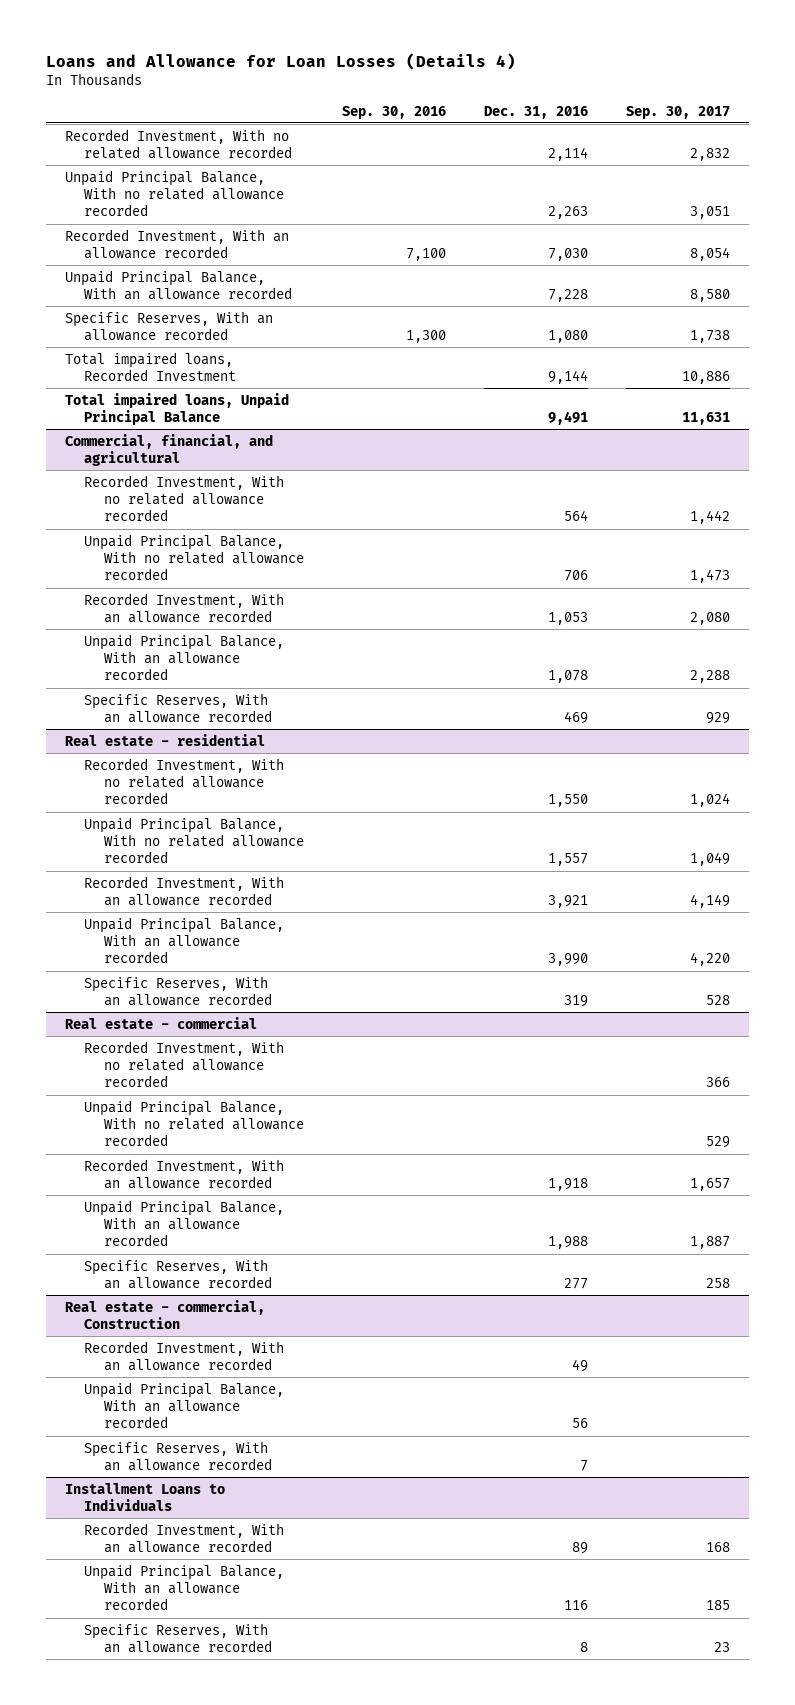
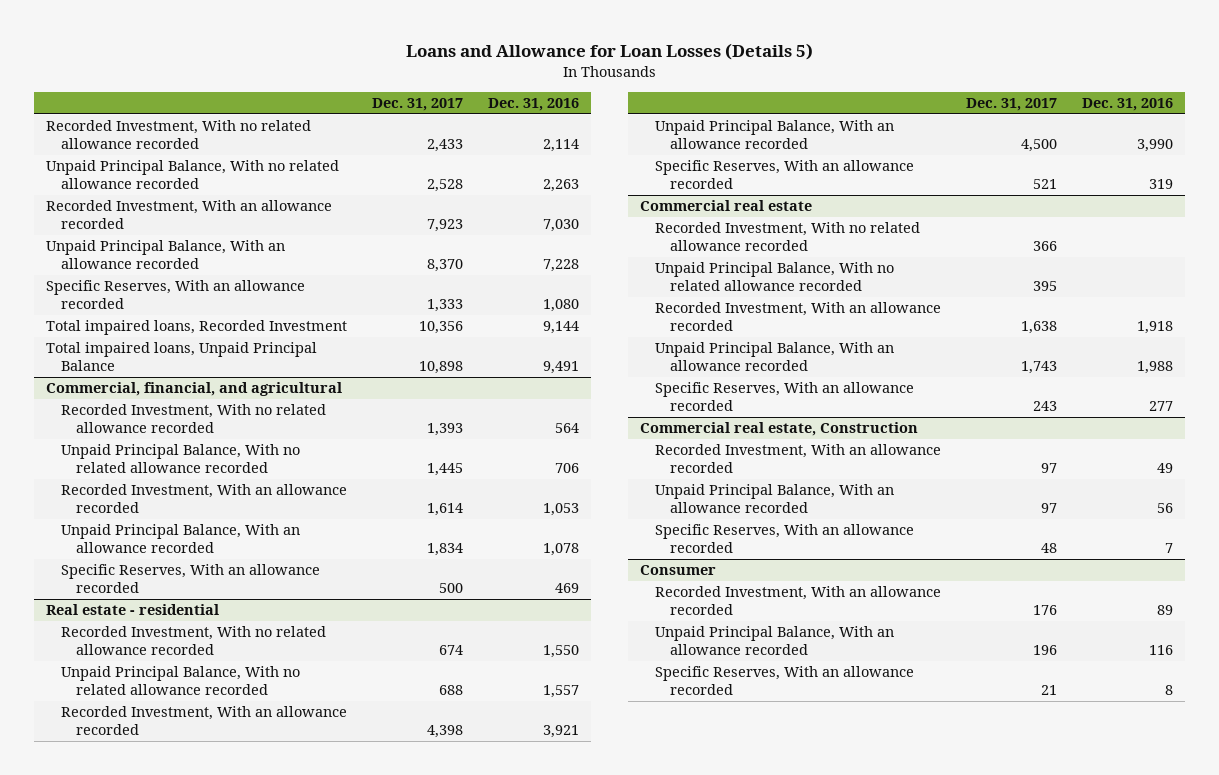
[46,53,517,71] Loans and Allowance for Loan Losses (Details 4) -> [405,42,813,60] Loans and Allowance for Loan Losses (Details 5)
[341,105,446,119] Sep. 30, 2016 -> none
[626,105,731,119] Sep. 30, 2017 -> none
none -> [372,97,464,111] Dec. 31, 2017
[65,1016,258,1029] Real estate - commercial -> [640,200,813,212] Commercial real estate
[65,1299,266,1330] Real estate - commercial, Construction -> [640,422,919,437] Commercial real estate, Construction
[65,1482,226,1512] Installment Loans to Individuals -> none
none -> [640,565,717,576] Consumer

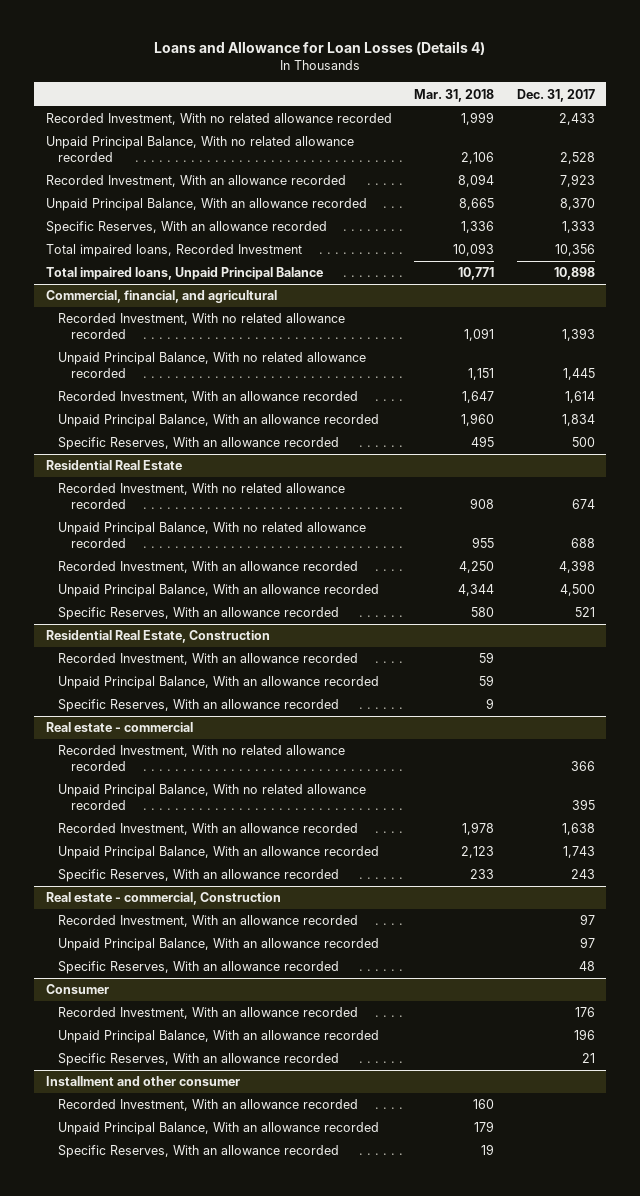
[405,42,813,60] Loans and Allowance for Loan Losses (Details 5) -> [154,41,486,56] Loans and Allowance for Loan Losses (Details 4)
[487,97,579,111] Dec. 31, 2016 -> none
none -> [414,88,495,102] Mar. 31, 2018
[46,604,220,616] Real estate - residential -> [45,460,182,471] Residential Real Estate
none -> [45,630,270,644] Residential Real Estate, Construction
none -> [58,653,359,666] Recorded Investment, With an allowance recorded
none -> [58,676,380,690] Unpaid Principal Balance, With an allowance recorded
none -> [58,699,340,713] Specific Reserves, With an allowance recorded
[640,200,813,212] Commercial real estate -> [45,722,193,733] Real estate - commercial
[640,422,919,437] Commercial real estate, Construction -> [45,892,281,906] Real estate - commercial, Construction
none -> [45,1076,240,1087] Installment and other consumer
none -> [58,1099,359,1112] Recorded Investment, With an allowance recorded
none -> [58,1122,380,1136] Unpaid Principal Balance, With an allowance recorded
none -> [58,1145,340,1159] Specific Reserves, With an allowance recorded

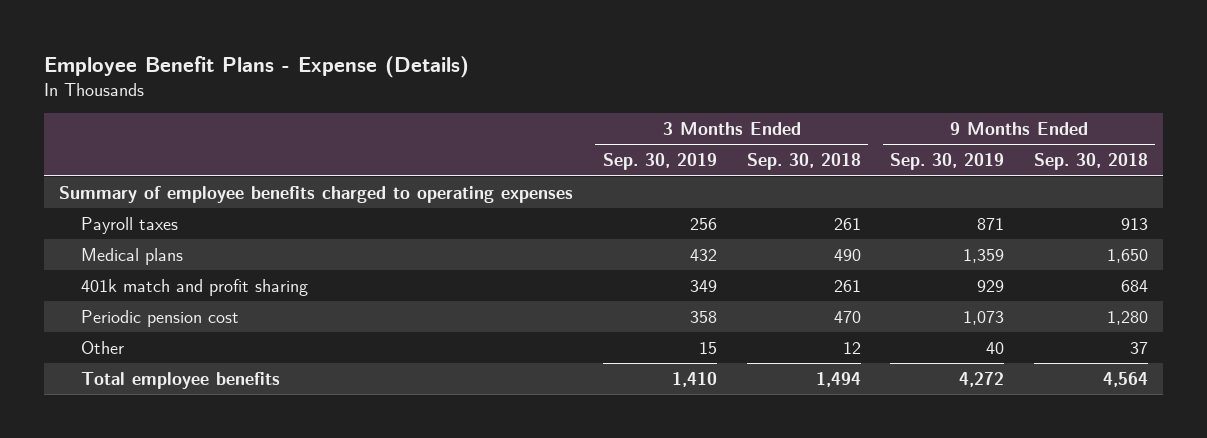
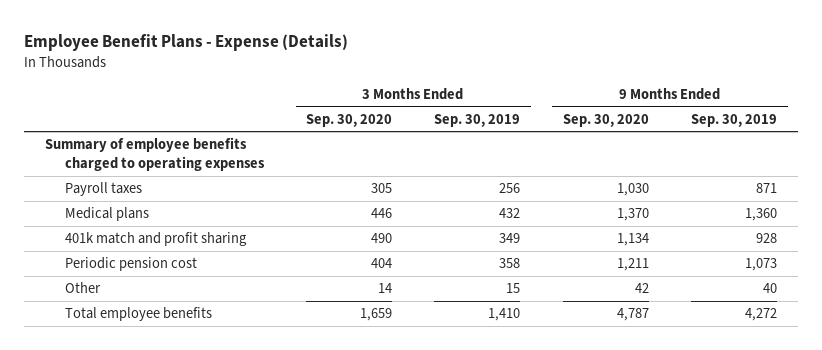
[746,153,861,171] Sep. 30, 2018 -> none
[1034,153,1149,171] Sep. 30, 2018 -> none
none -> [306,113,393,127] Sep. 30, 2020
none -> [562,113,649,127] Sep. 30, 2020
[963,248,1005,263] 1,359 -> [745,208,778,222] 1,360
[977,279,1005,292] 929 -> [756,233,778,244] 928

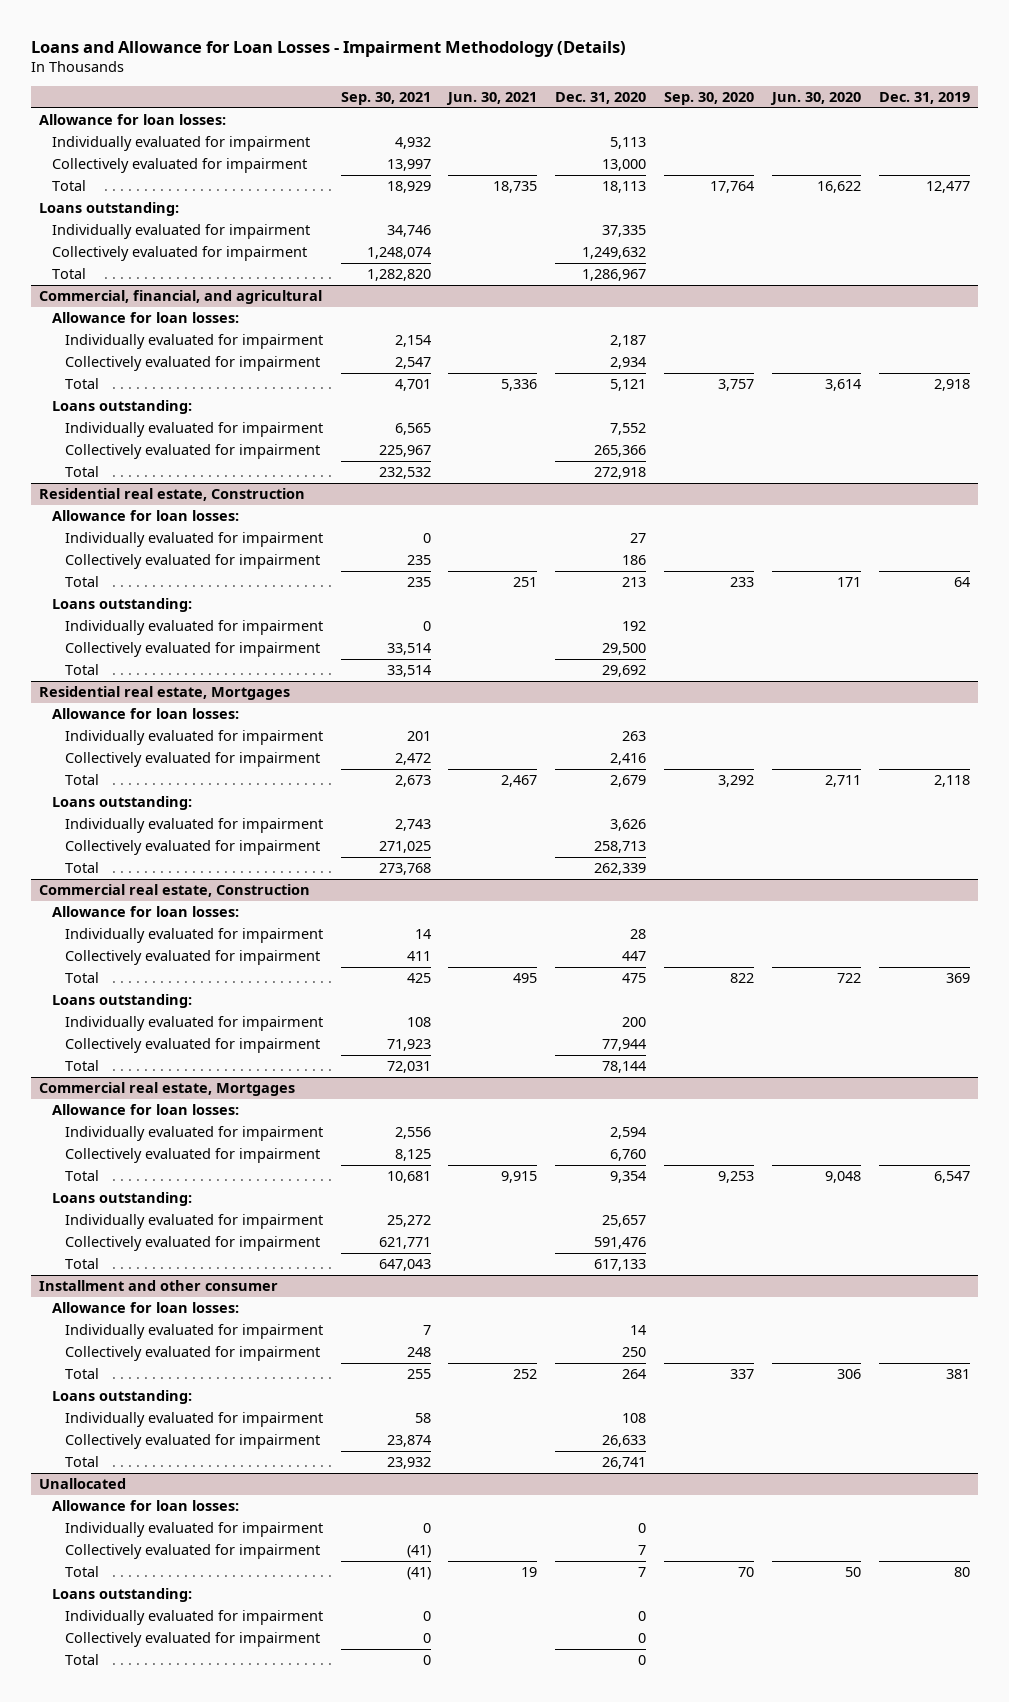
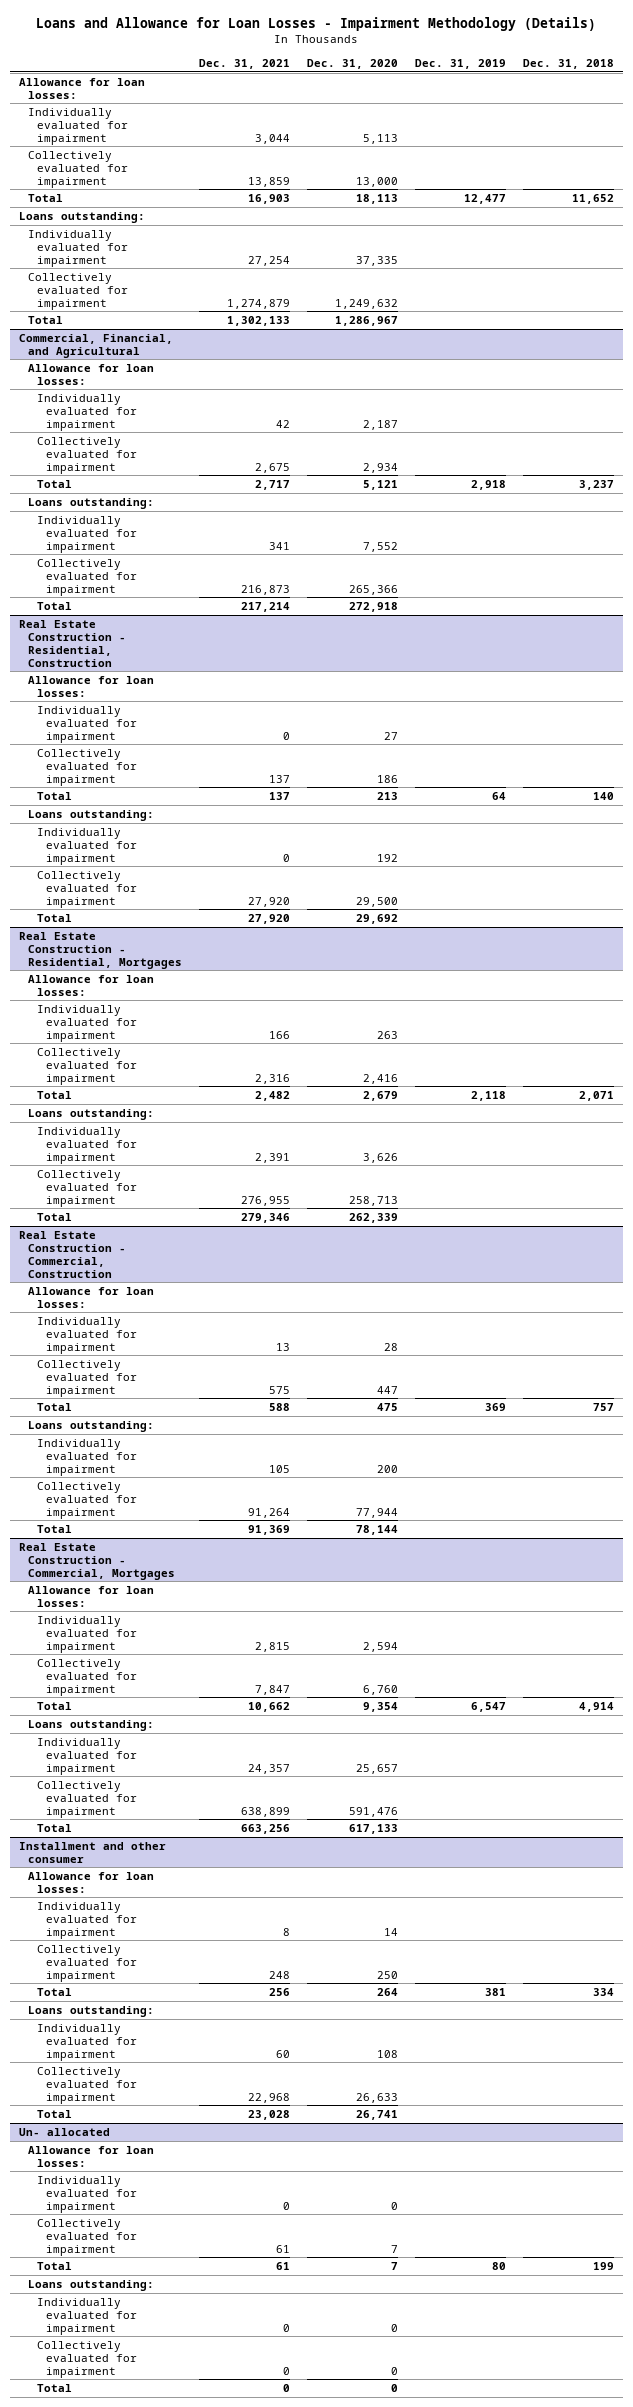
[340,92,431,106] Sep. 30, 2021 -> none
[446,92,538,106] Jun. 30, 2021 -> none
[663,92,754,106] Sep. 30, 2020 -> none
[769,92,861,106] Jun. 30, 2020 -> none
none -> [198,58,290,69] Dec. 31, 2021
none -> [523,58,615,69] Dec. 31, 2018
[39,289,323,304] Commercial, financial, and agricultural -> [18,333,173,358] Commercial, Financial, and Agricultural
[39,487,306,501] Residential real estate, Construction -> [18,619,126,667] Real Estate Construction - Residential, Construction
[39,685,291,700] Residential real estate, Mortgages -> [18,931,182,969] Real Estate Construction - Residential, Mortgages
[39,883,311,897] Commercial real estate, Construction -> [18,1230,126,1278] Real Estate Construction - Commercial, Construction
[39,1081,296,1096] Commercial real estate, Mortgages -> [18,1542,175,1580] Real Estate Construction - Commercial, Mortgages
[39,1477,127,1489] Unallocated -> [18,2127,110,2136] Un- allocated

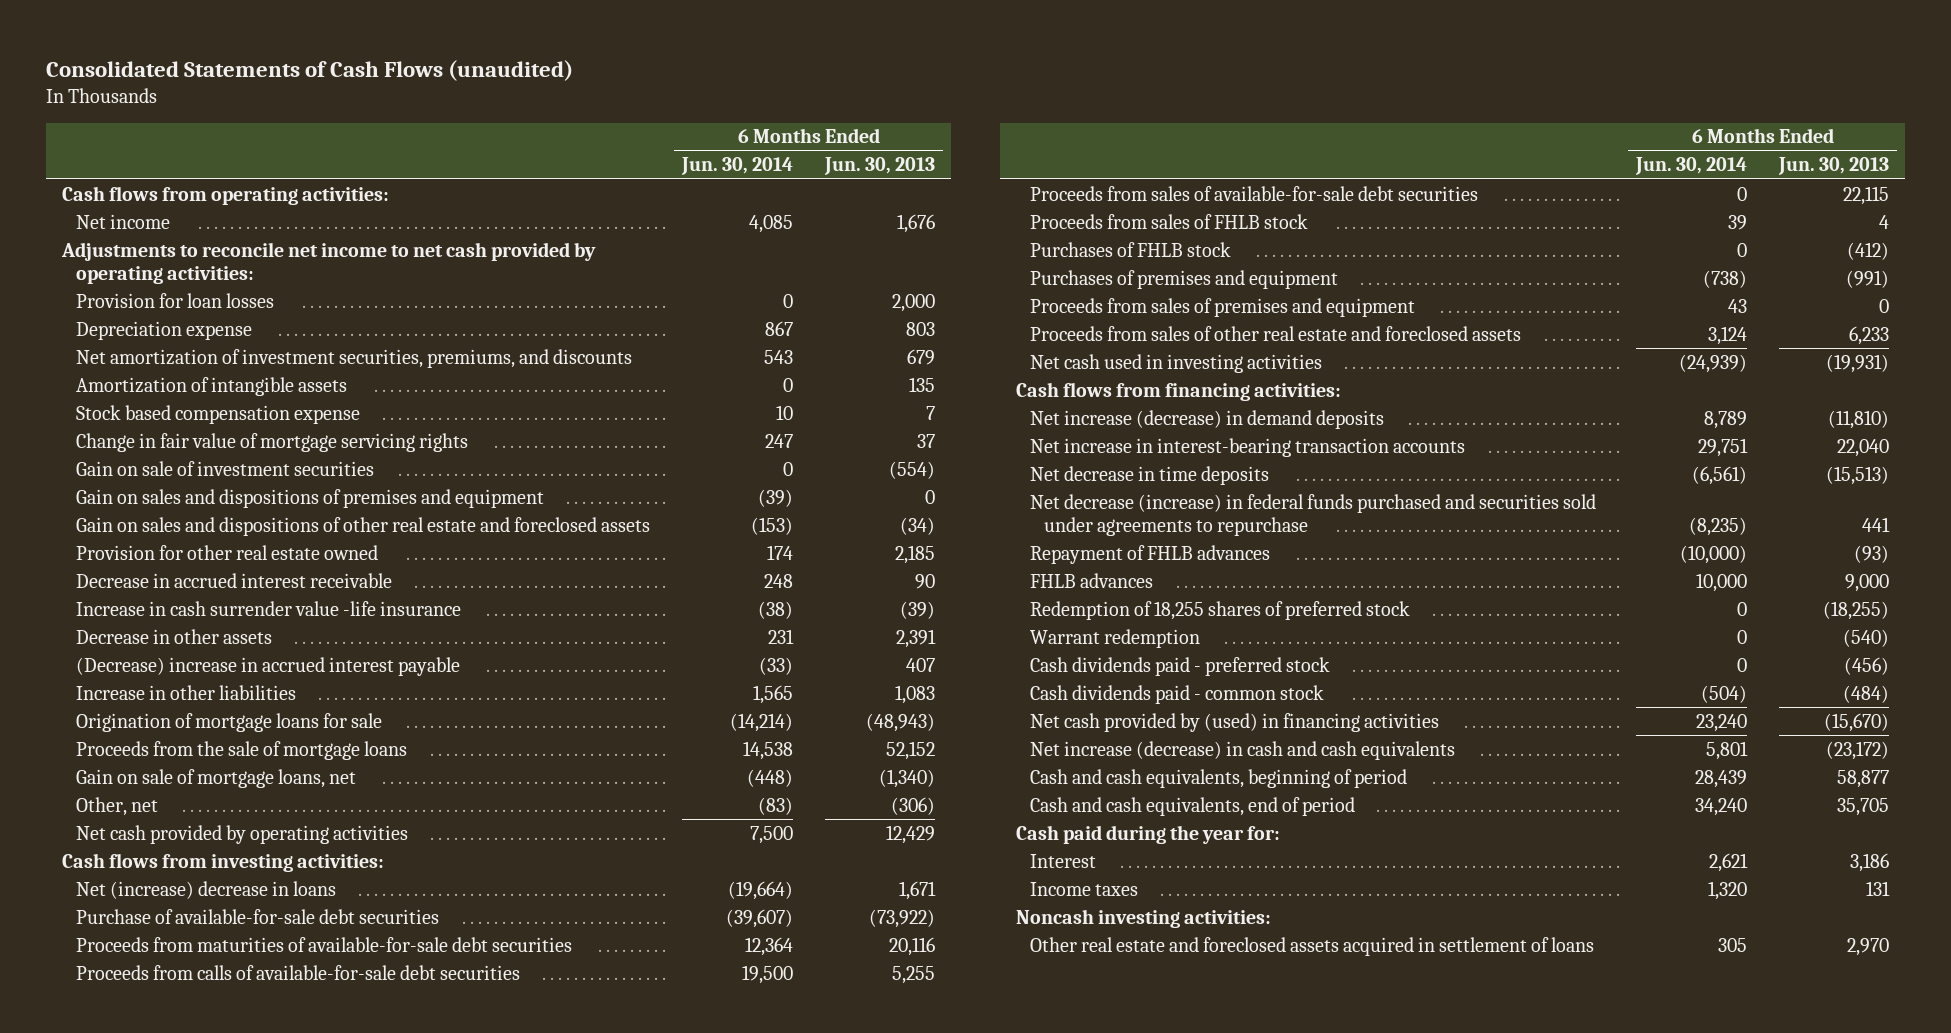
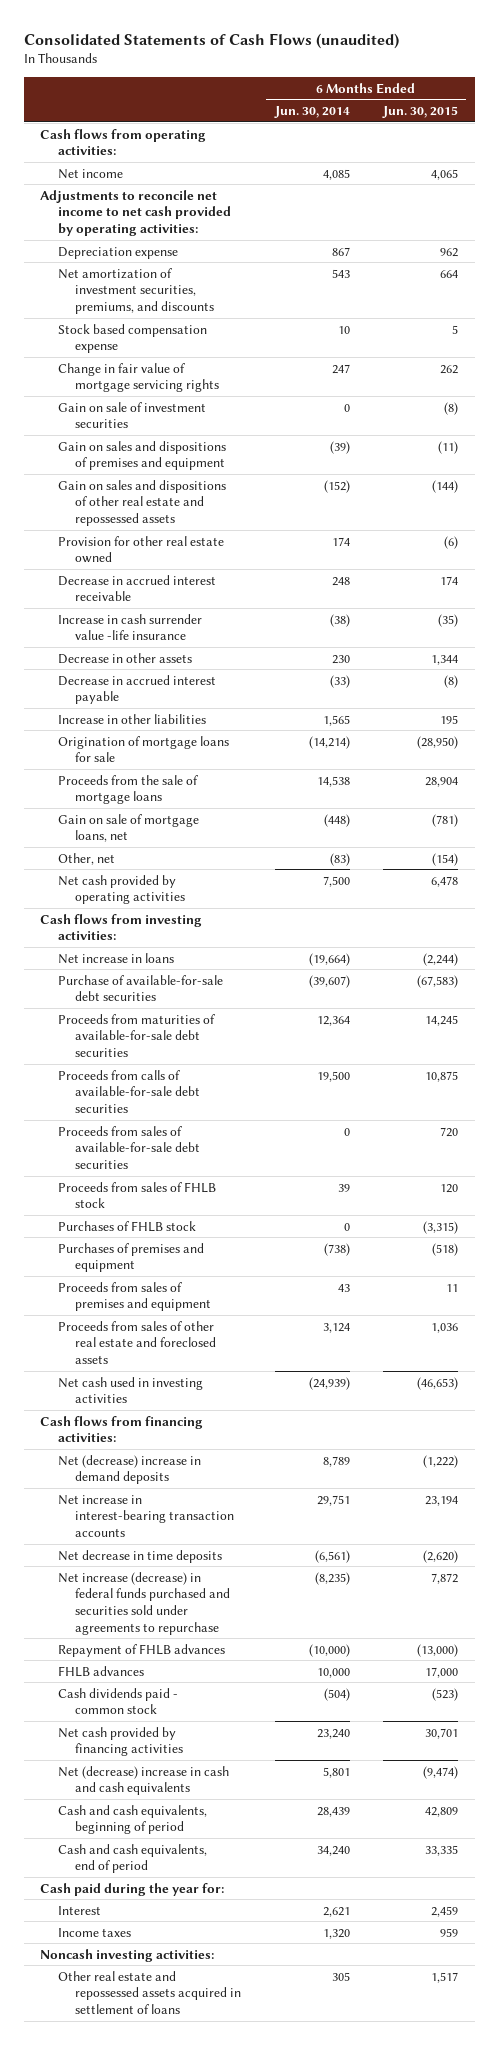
[824,157,936,176] Jun. 30, 2013 -> none
none -> [381,106,458,119] Jun. 30, 2015
[76,292,275,308] Provision for loan losses -> none
[76,376,348,396] Amortization of intangible assets -> none
[76,516,651,536] Gain on sales and dispositions of other real estate and foreclosed assets -> [57,479,226,526] Gain on sales and dispositions of other real estate and repossessed assets
[751,516,794,535] (153) -> [323,479,350,493] (152)
[768,628,795,644] 231 -> [331,654,350,664] 230
[76,656,461,676] (Decrease) increase in accrued interest payable -> [57,674,216,705] Decrease in accrued interest payable
[76,880,337,899] Net (increase) decrease in loans -> [57,952,174,964] Net increase in loans
[1030,409,1385,429] Net increase (decrease) in demand deposits -> [57,1454,201,1485] Net (decrease) increase in demand deposits
[1030,493,1597,536] Net decrease (increase) in federal funds purchased and securities sold under agreements to repurchase -> [57,1571,231,1635] Net increase (decrease) in federal funds purchased and securities sold under agreements to repurchase
[1030,600,1411,620] Redemption of 18,255 shares of preferred stock -> none
[1030,628,1201,648] Warrant redemption -> none
[1030,656,1331,676] Cash dividends paid - preferred stock -> none
[1030,712,1440,732] Net cash provided by (used) in financing activities -> [57,1726,184,1757] Net cash provided by financing activities
[1030,740,1456,760] Net increase (decrease) in cash and cash equivalents -> [57,1765,229,1796] Net (decrease) increase in cash and cash equivalents
[1030,936,1595,956] Other real estate and foreclosed assets acquired in settlement of loans -> [57,1970,242,2014] Other real estate and repossessed assets acquired in settlement of loans

